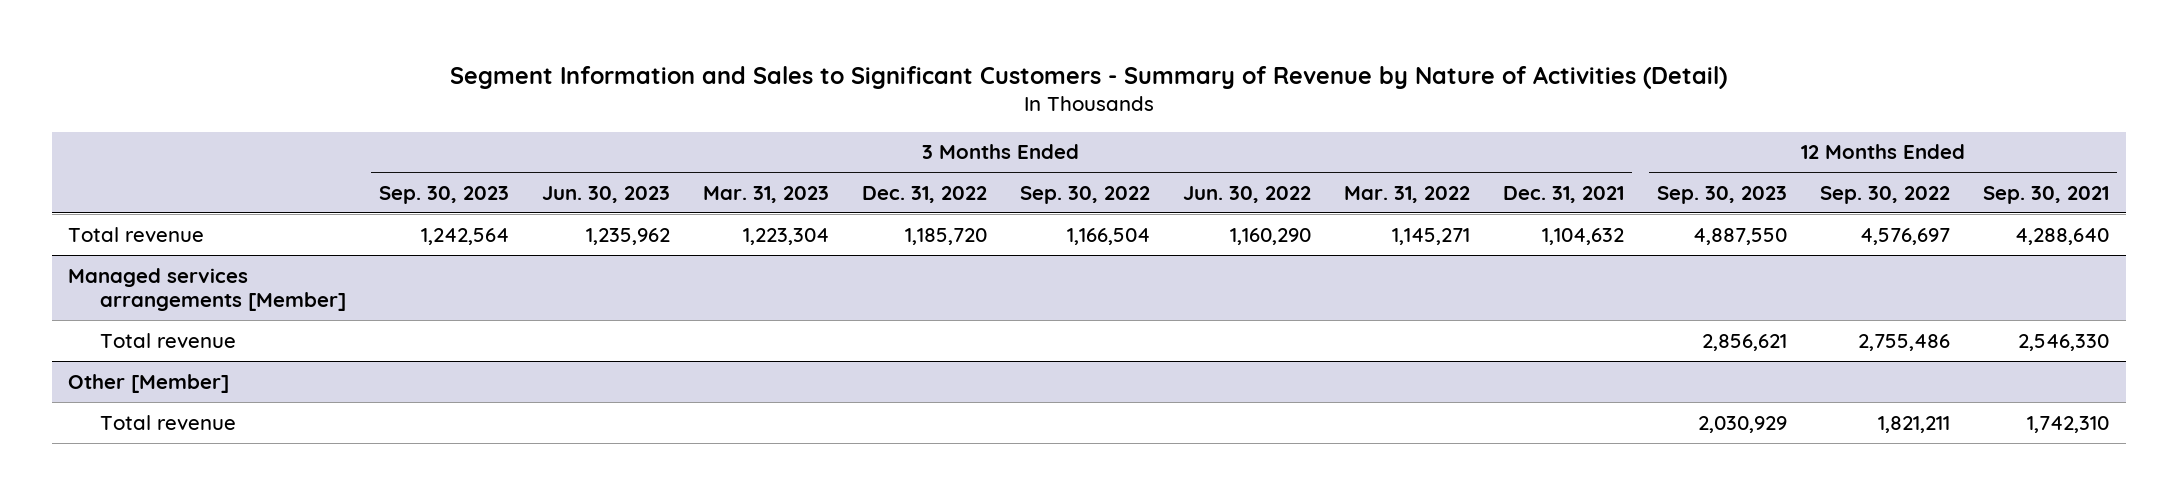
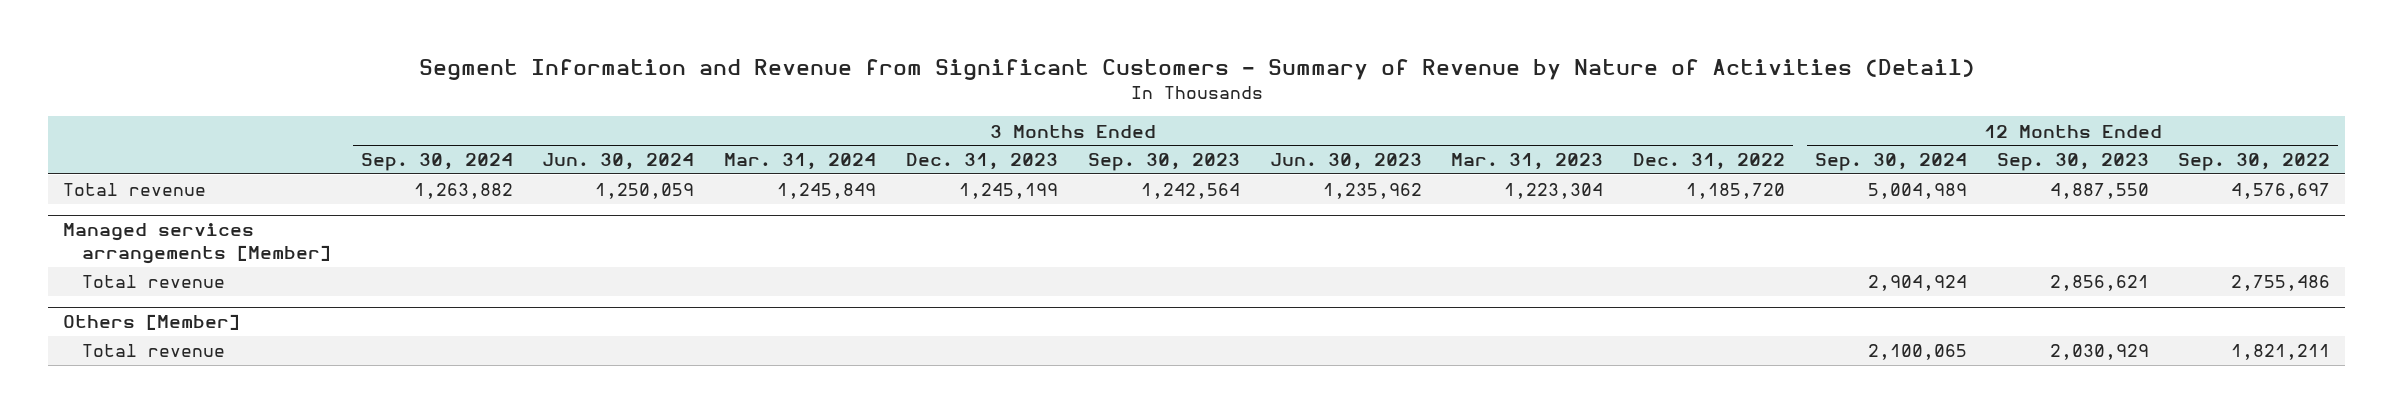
[449,65,1727,89] Segment Information and Sales to Significant Customers - Summary of Revenue by Nature of Activities (Detail) -> [418,59,1975,81] Segment Information and Revenue from Significant Customers - Summary of Revenue by Nature of Activities (Detail)
[1019,185,1150,204] Sep. 30, 2022 -> none
[1182,185,1311,203] Jun. 30, 2022 -> none
[1343,185,1470,203] Mar. 31, 2022 -> none
[1502,185,1624,203] Dec. 31, 2021 -> none
[1983,185,2110,204] Sep. 30, 2021 -> none
none -> [360,153,513,172] Sep. 30, 2024
none -> [542,153,695,171] Jun. 30, 2024
none -> [724,153,877,171] Mar. 31, 2024
none -> [906,153,1059,171] Dec. 31, 2023
none -> [1814,153,1967,172] Sep. 30, 2024
[68,373,230,393] Other [Member] -> [62,314,240,331] Others [Member]

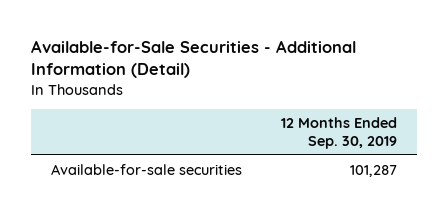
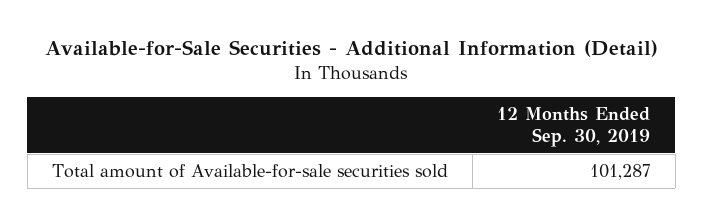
[50,163,242,175] Available-for-sale securities -> [51,164,448,179] Total amount of Available-for-sale securities sold

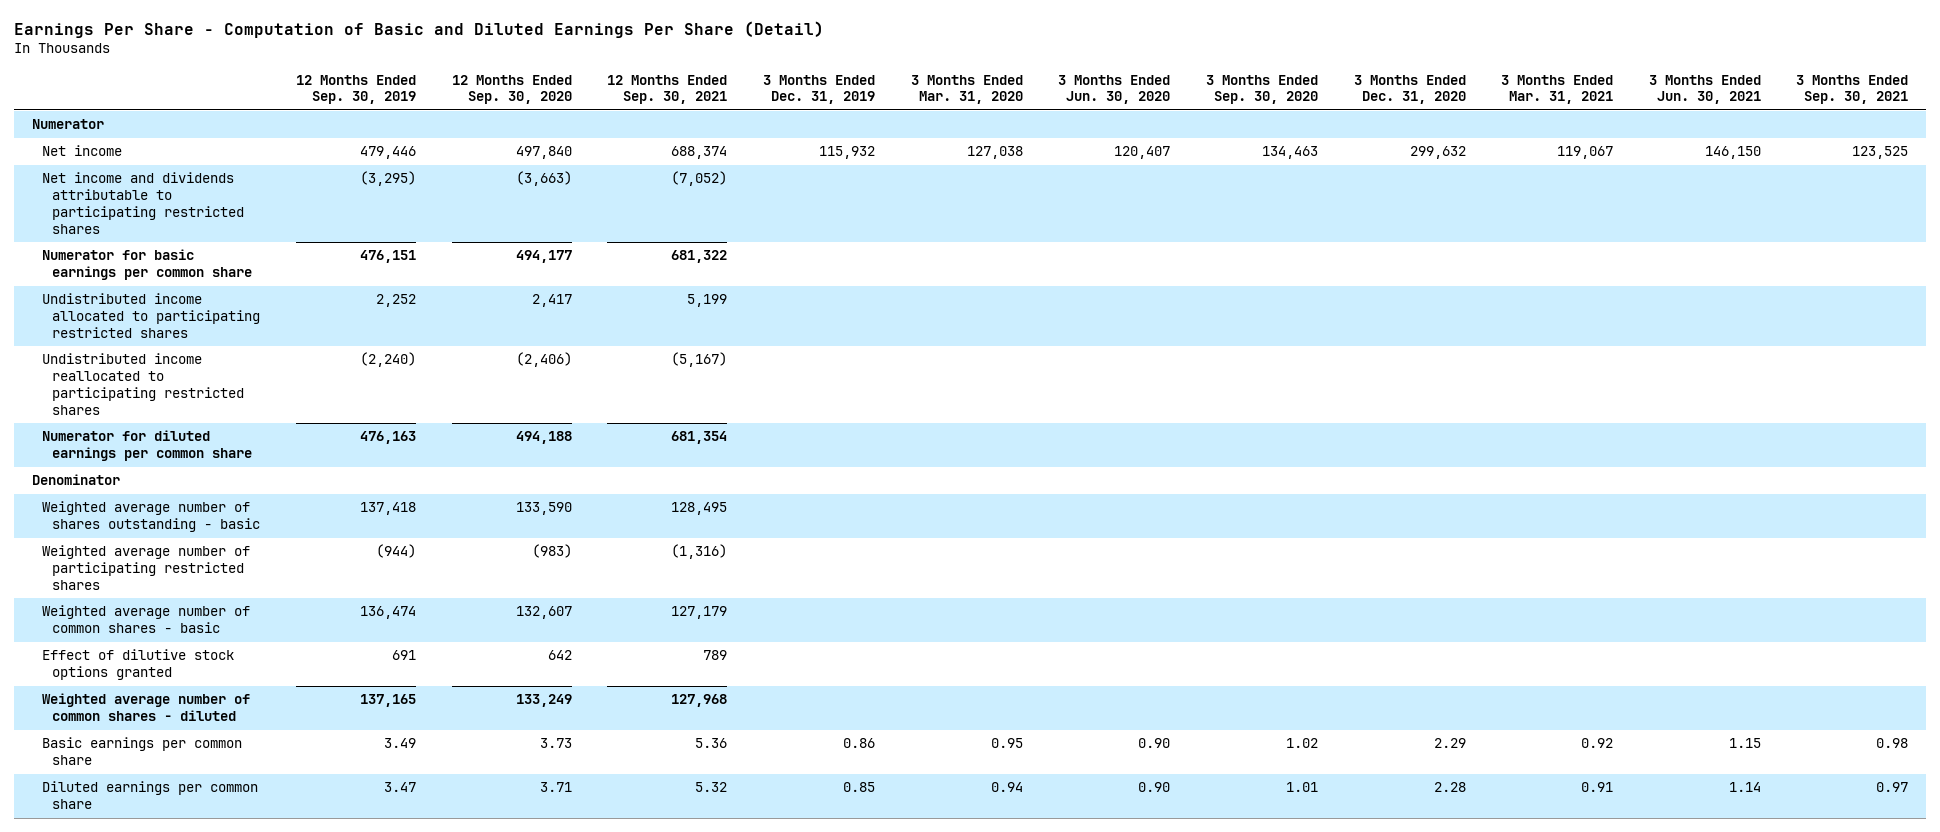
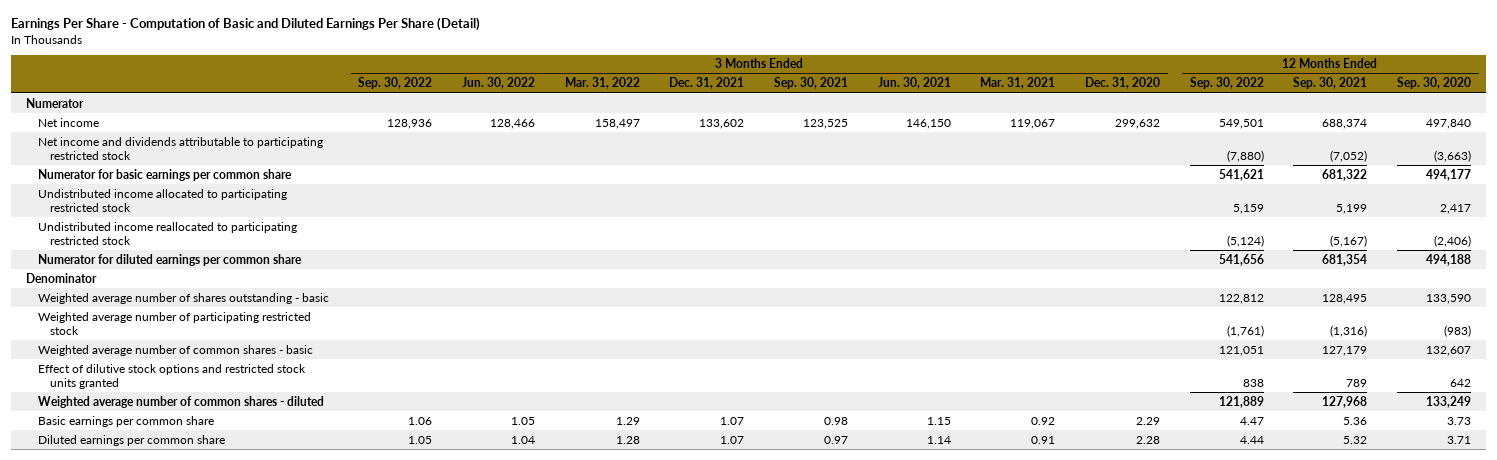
[295,74,416,105] 12 Months Ended Sep. 30, 2019 -> none
[762,74,875,105] 3 Months Ended Dec. 31, 2019 -> none
[910,74,1023,105] 3 Months Ended Mar. 31, 2020 -> none
[1058,74,1171,105] 3 Months Ended Jun. 30, 2020 -> none
[1205,74,1318,105] 3 Months Ended Sep. 30, 2020 -> none
none -> [358,77,433,90] Sep. 30, 2022
none -> [462,77,536,90] Jun. 30, 2022
none -> [564,77,640,90] Mar. 31, 2022
none -> [669,77,745,90] Dec. 31, 2021
none -> [1189,77,1264,90] Sep. 30, 2022
[42,172,245,234] Net income and dividends attributable to participating restricted shares -> [37,136,323,160] Net income and dividends attributable to participating restricted stock
[42,293,261,338] Undistributed income allocated to participating restricted shares -> [37,188,287,212] Undistributed income allocated to participating restricted stock
[42,353,245,415] Undistributed income reallocated to participating restricted shares -> [37,221,297,245] Undistributed income reallocated to participating restricted stock
[42,545,251,590] Weighted average number of participating restricted shares -> [37,311,311,335] Weighted average number of participating restricted stock
[42,649,235,681] Effect of dilutive stock options granted -> [37,363,306,389] Effect of dilutive stock options and restricted stock units granted

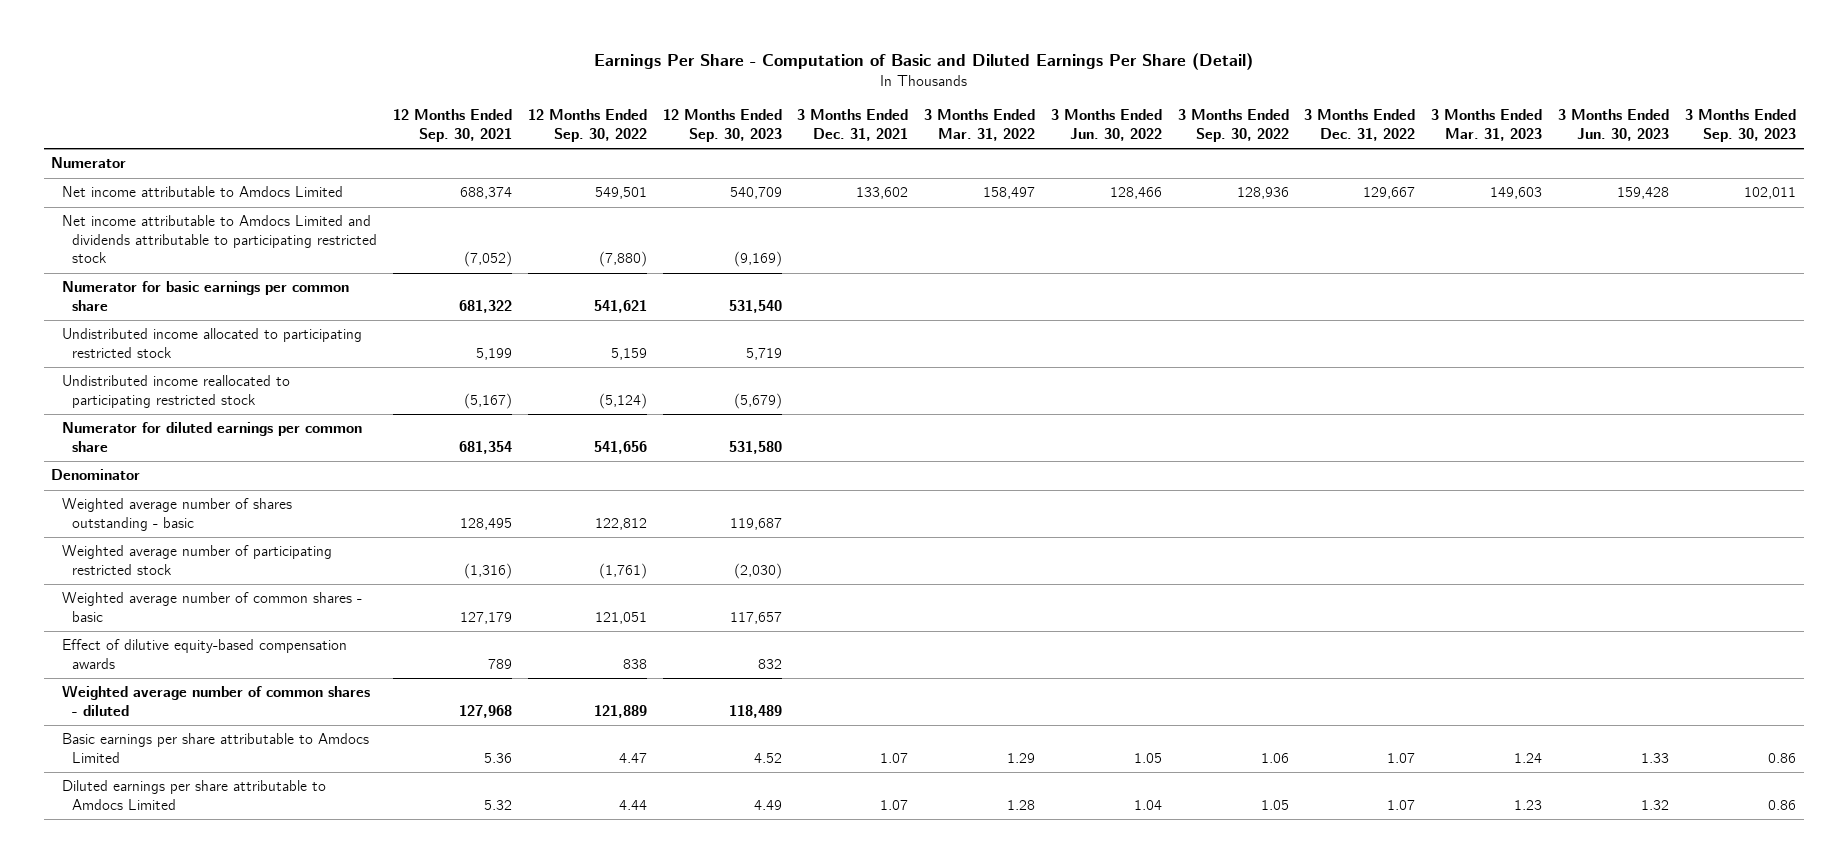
[774,77,849,90] Sep. 30, 2021 -> none
[877,77,951,90] Jun. 30, 2021 -> none
[980,77,1056,90] Mar. 31, 2021 -> none
[1085,77,1161,90] Dec. 31, 2020 -> none
[1397,77,1472,90] Sep. 30, 2020 -> none
none -> [662,109,782,142] 12 Months Ended Sep. 30, 2023
none -> [1304,109,1416,141] 3 Months Ended Dec. 31, 2022
none -> [1431,109,1543,141] 3 Months Ended Mar. 31, 2023
none -> [1557,109,1669,141] 3 Months Ended Jun. 30, 2023
none -> [1684,109,1796,142] 3 Months Ended Sep. 30, 2023
[37,117,99,127] Net income -> [61,186,343,198] Net income attributable to Amdocs Limited
[37,136,323,160] Net income and dividends attributable to participating restricted stock -> [61,215,378,264] Net income attributable to Amdocs Limited and dividends attributable to participating restricted stock
[37,363,306,389] Effect of dilutive stock options and restricted stock units granted -> [61,639,347,669] Effect of dilutive equity-based compensation awards
[37,415,214,427] Basic earnings per common share -> [61,733,369,763] Basic earnings per share attributable to Amdocs Limited
[37,434,225,446] Diluted earnings per common share -> [61,780,326,810] Diluted earnings per share attributable to Amdocs Limited

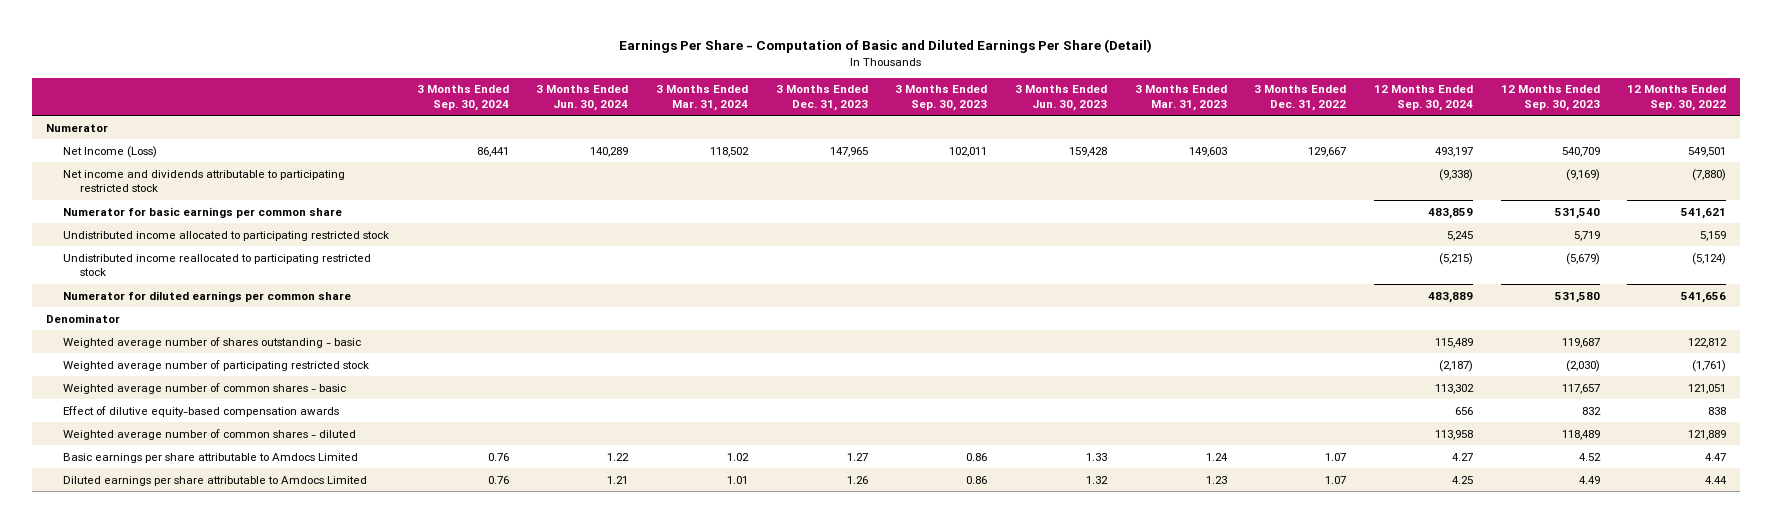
[393,109,513,142] 12 Months Ended Sep. 30, 2021 -> none
[797,109,909,141] 3 Months Ended Dec. 31, 2021 -> none
[924,109,1036,141] 3 Months Ended Mar. 31, 2022 -> none
[1050,109,1162,141] 3 Months Ended Jun. 30, 2022 -> none
[1177,109,1289,142] 3 Months Ended Sep. 30, 2022 -> none
none -> [416,85,509,111] 3 Months Ended Sep. 30, 2024
none -> [536,85,629,111] 3 Months Ended Jun. 30, 2024
none -> [656,85,749,111] 3 Months Ended Mar. 31, 2024
none -> [775,85,868,111] 3 Months Ended Dec. 31, 2023
none -> [1374,85,1474,111] 12 Months Ended Sep. 30, 2024
[61,186,343,198] Net income attributable to Amdocs Limited -> [63,145,158,158] Net Income (Loss)
[61,215,378,264] Net income attributable to Amdocs Limited and dividends attributable to participating restricted stock -> [63,169,346,193] Net income and dividends attributable to participating restricted stock

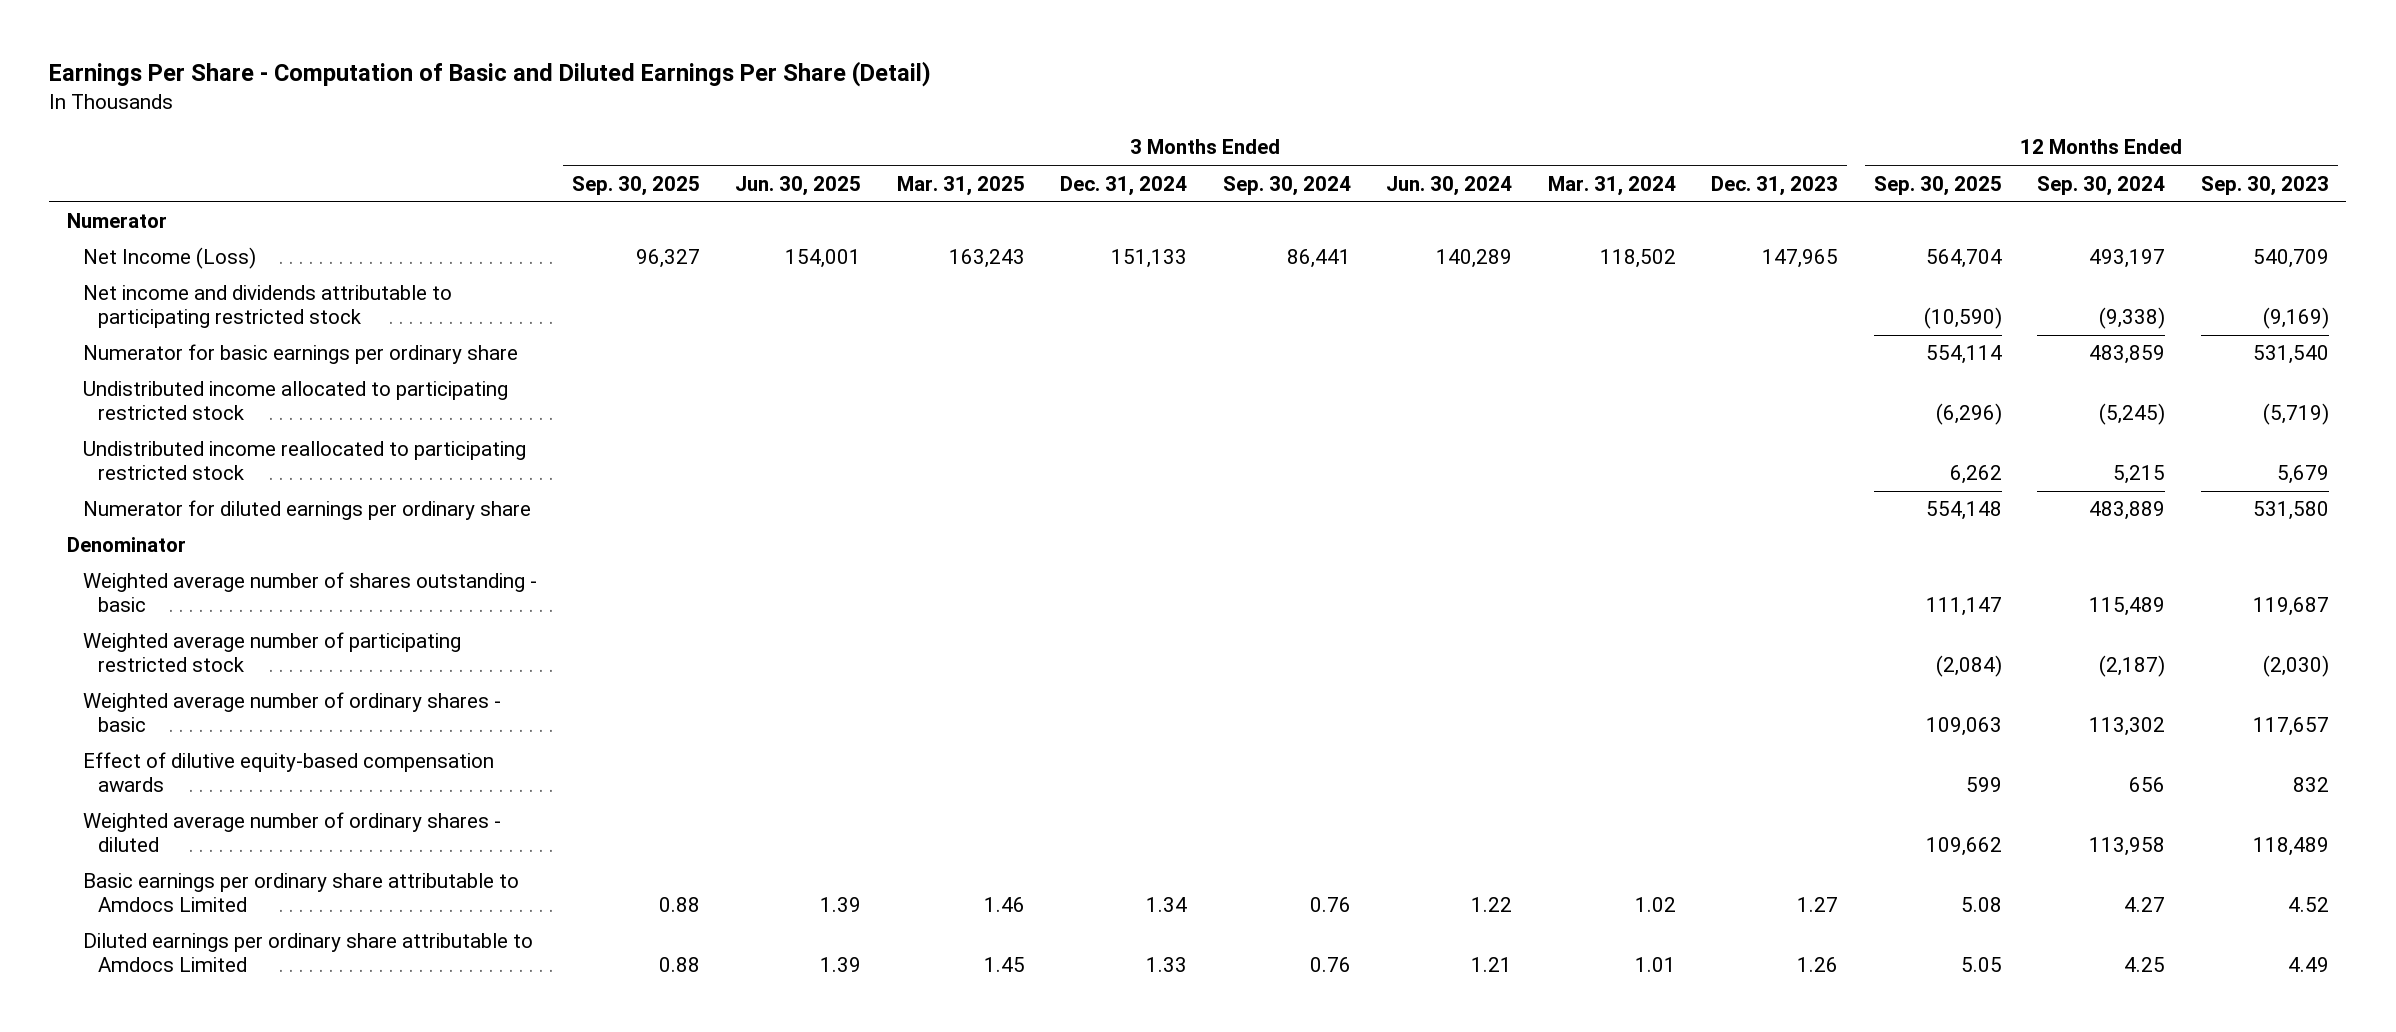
[895,85,988,111] 3 Months Ended Sep. 30, 2023 -> none
[1015,85,1108,111] 3 Months Ended Jun. 30, 2023 -> none
[1134,85,1227,111] 3 Months Ended Mar. 31, 2023 -> none
[1254,85,1347,111] 3 Months Ended Dec. 31, 2022 -> none
[1627,85,1727,111] 12 Months Ended Sep. 30, 2022 -> none
none -> [572,175,701,196] Sep. 30, 2025
none -> [735,175,862,196] Jun. 30, 2025
none -> [896,175,1025,196] Mar. 31, 2025
none -> [1060,175,1188,196] Dec. 31, 2024
none -> [1873,175,2002,196] Sep. 30, 2025
[63,206,343,218] Numerator for basic earnings per common share -> [82,344,518,365] Numerator for basic earnings per ordinary share
[1447,230,1474,241] 5,245 -> [2099,403,2166,426] (5,245)
[1573,230,1600,241] 5,719 -> [2262,403,2329,426] (5,719)
[1439,252,1474,265] (5,215) -> [2113,465,2166,485] 5,215
[1565,252,1600,265] (5,679) -> [2276,465,2329,485] 5,679
[63,290,352,302] Numerator for diluted earnings per common share -> [82,500,531,521] Numerator for diluted earnings per ordinary share
[63,382,347,394] Weighted average number of common shares - basic -> [82,692,501,733] Weighted average number of ordinary shares - basic
[63,428,357,440] Weighted average number of common shares - diluted -> [82,812,501,853] Weighted average number of ordinary shares - diluted
[63,452,359,463] Basic earnings per share attributable to Amdocs Limited -> [82,873,519,913] Basic earnings per ordinary share attributable to Amdocs Limited
[63,475,368,486] Diluted earnings per share attributable to Amdocs Limited -> [82,933,533,973] Diluted earnings per ordinary share attributable to Amdocs Limited

